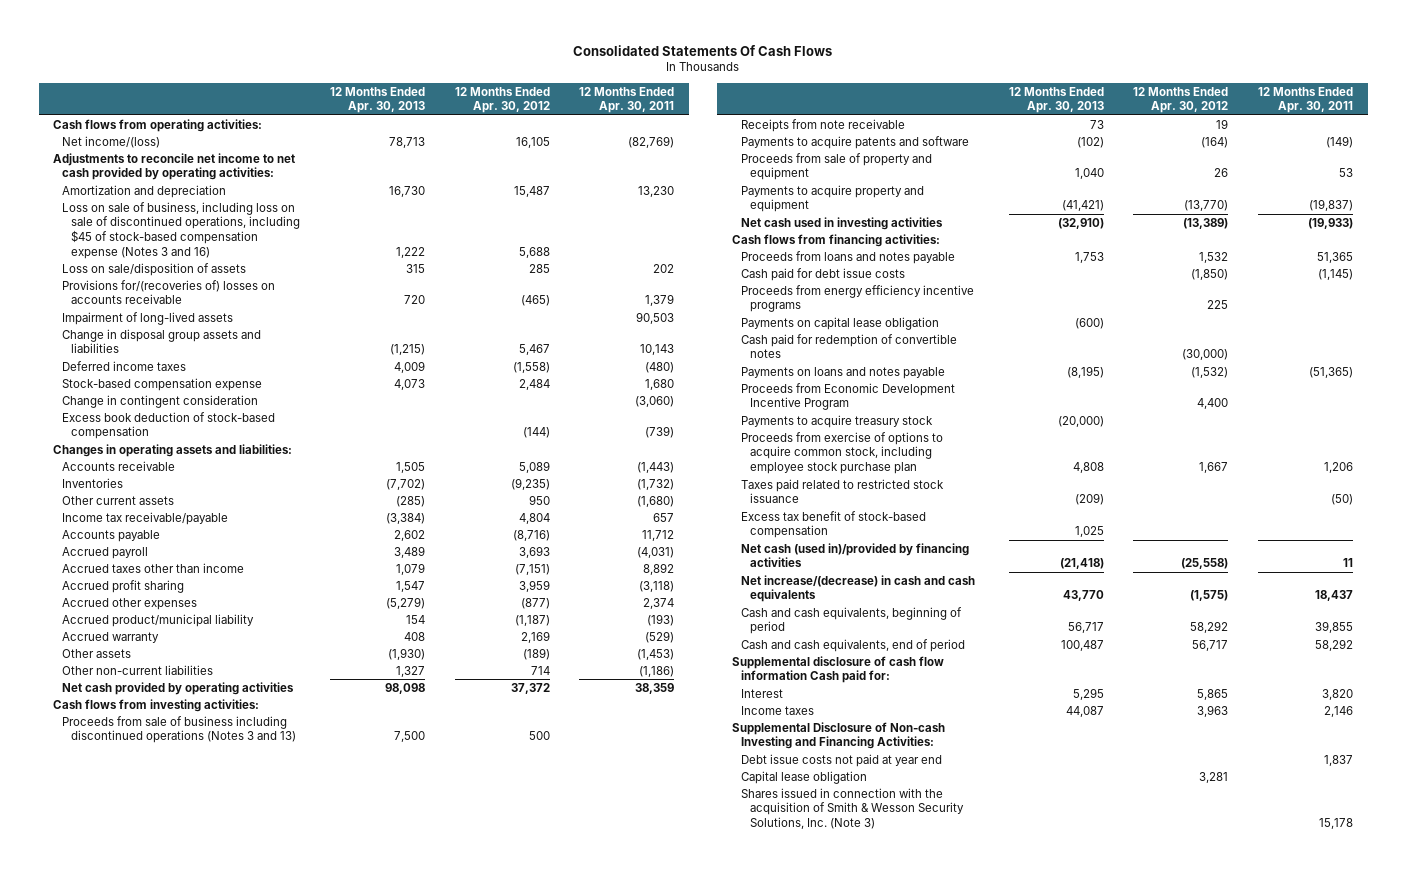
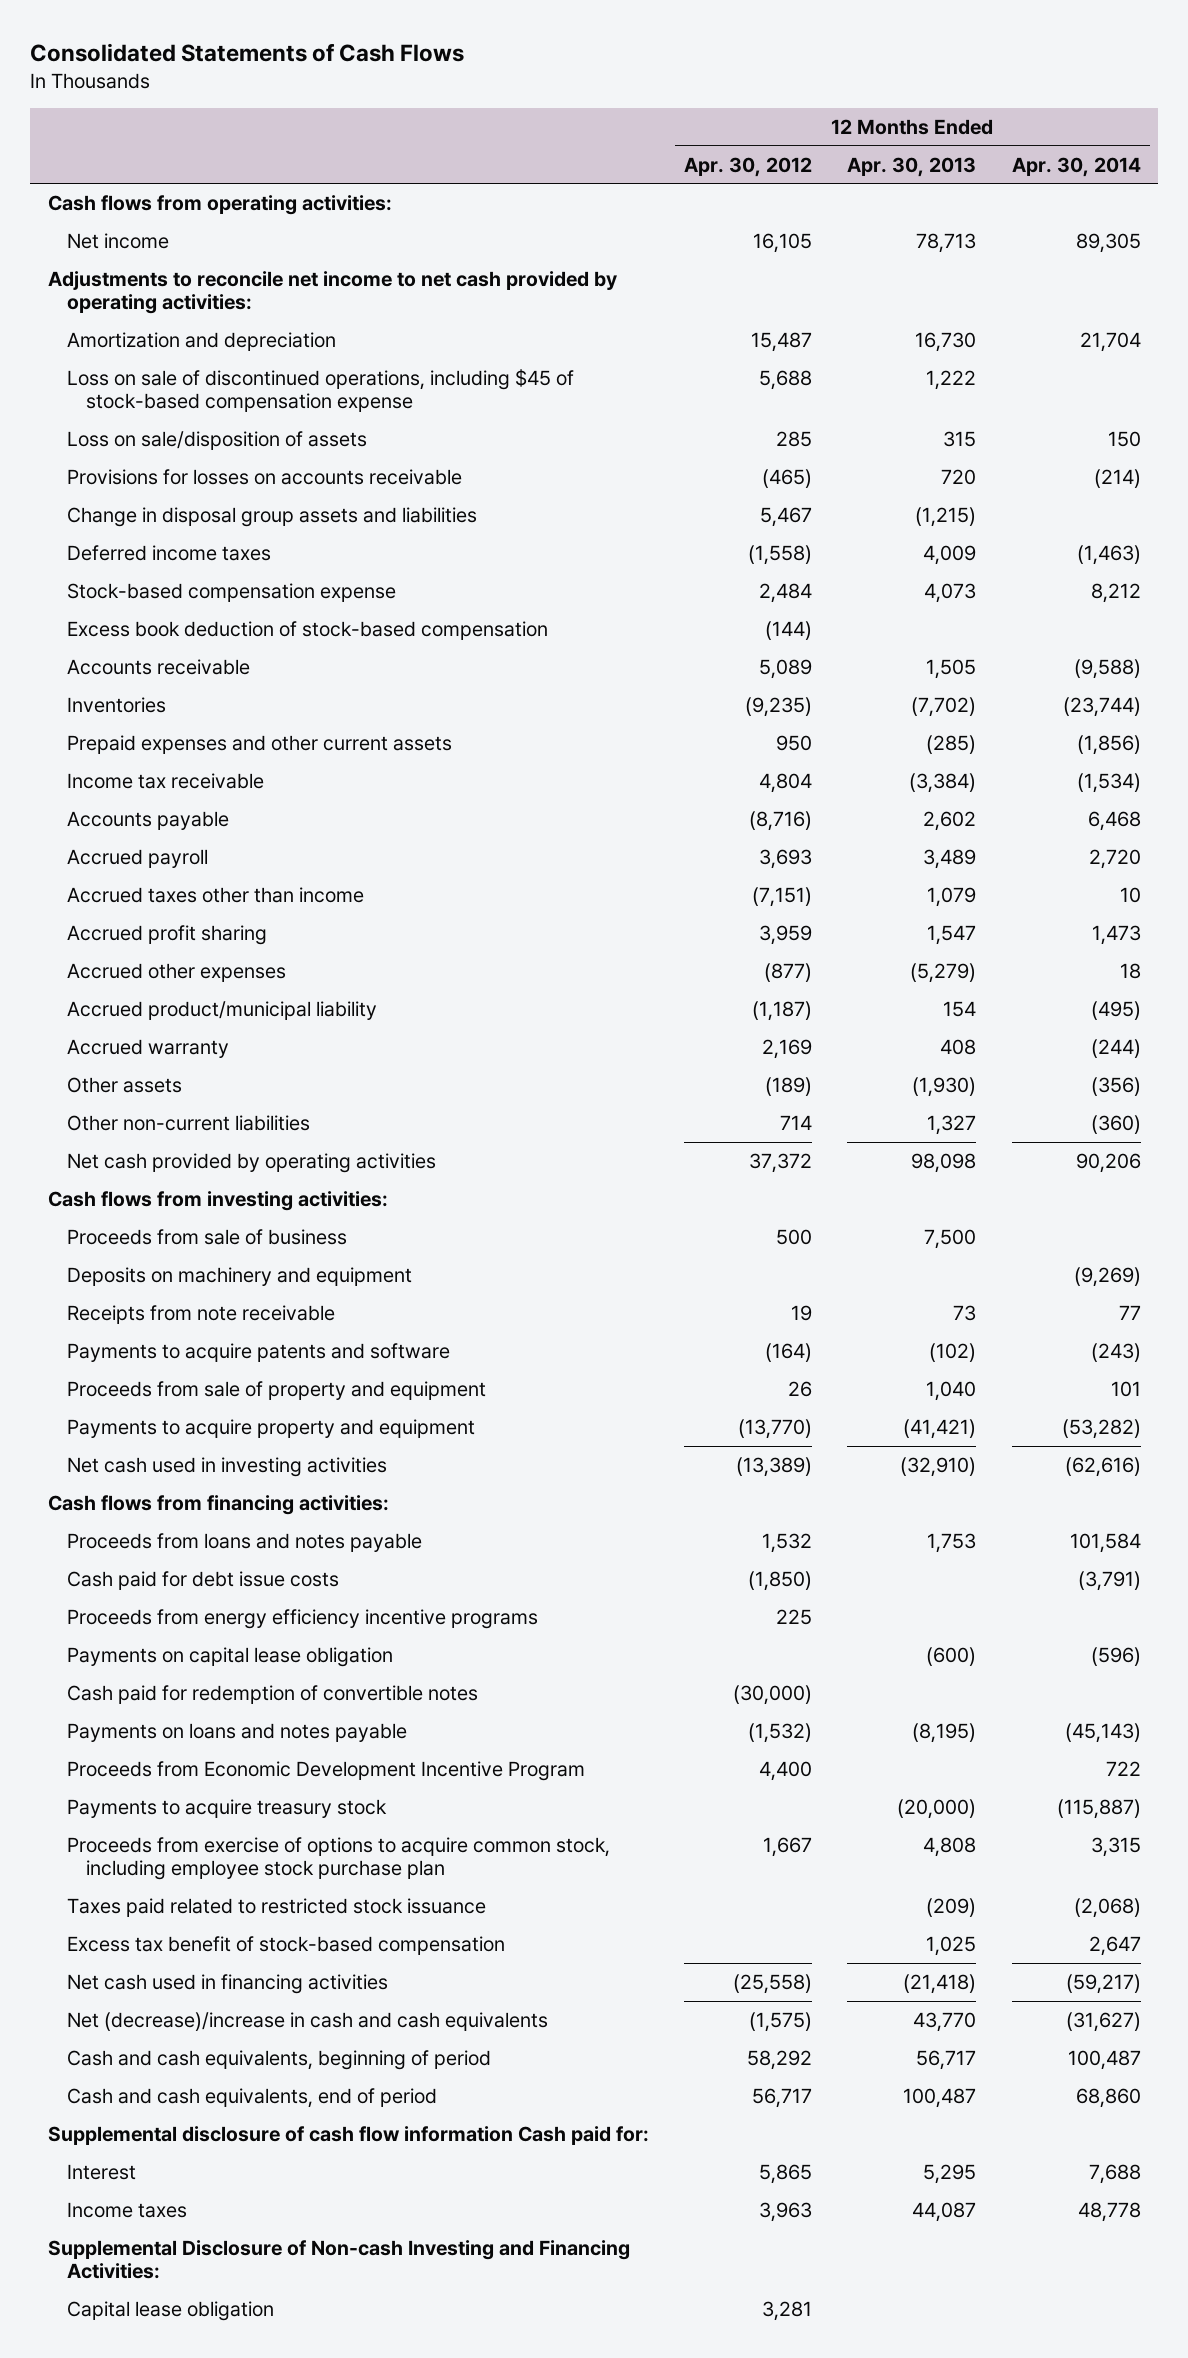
[573,45,833,57] Consolidated Statements Of Cash Flows -> [29,42,464,62] Consolidated Statements of Cash Flows
[579,86,675,114] 12 Months Ended Apr. 30, 2011 -> none
none -> [1011,156,1141,177] Apr. 30, 2014
[62,135,161,148] Net income/(loss) -> [66,232,169,249] Net income
[62,201,301,259] Loss on sale of business, including loss on sale of discontinued operations, including $45 of stock-based compensation expense (Notes 3 and 16) -> [66,368,574,413] Loss on sale of discontinued operations, including $45 of stock-based compensation expense
[62,311,234,325] Impairment of long-lived assets -> none
[62,279,276,305] Provisions for/(recoveries of) losses on accounts receivable -> [66,468,462,485] Provisions for losses on accounts receivable
[62,394,259,408] Change in contingent consideration -> none
[53,443,293,457] Changes in operating assets and liabilities: -> none
[62,495,175,505] Other current assets -> [66,734,452,754] Prepaid expenses and other current assets
[62,511,229,525] Income tax receivable/payable -> [66,772,264,789] Income tax receivable
[62,715,297,744] Proceeds from sale of business including discontinued operations (Notes 3 and 13) -> [66,1228,347,1245] Proceeds from sale of business
none -> [66,1266,412,1286] Deposits on machinery and equipment
[741,542,970,568] Net cash (used in)/provided by financing activities -> [66,1973,388,1994] Net cash used in financing activities
[741,574,976,603] Net increase/(decrease) in cash and cash equivalents -> [66,2011,548,2031] Net (decrease)/increase in cash and cash equivalents
[741,753,943,767] Debt issue costs not paid at year end -> none
[741,787,964,830] Shares issued in connection with the acquisition of Smith & Wesson Security Solutions, Inc. (Note 3) -> none

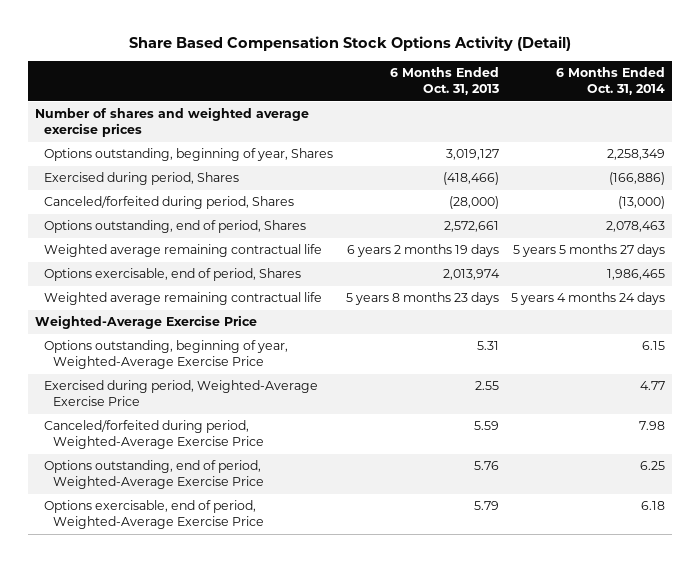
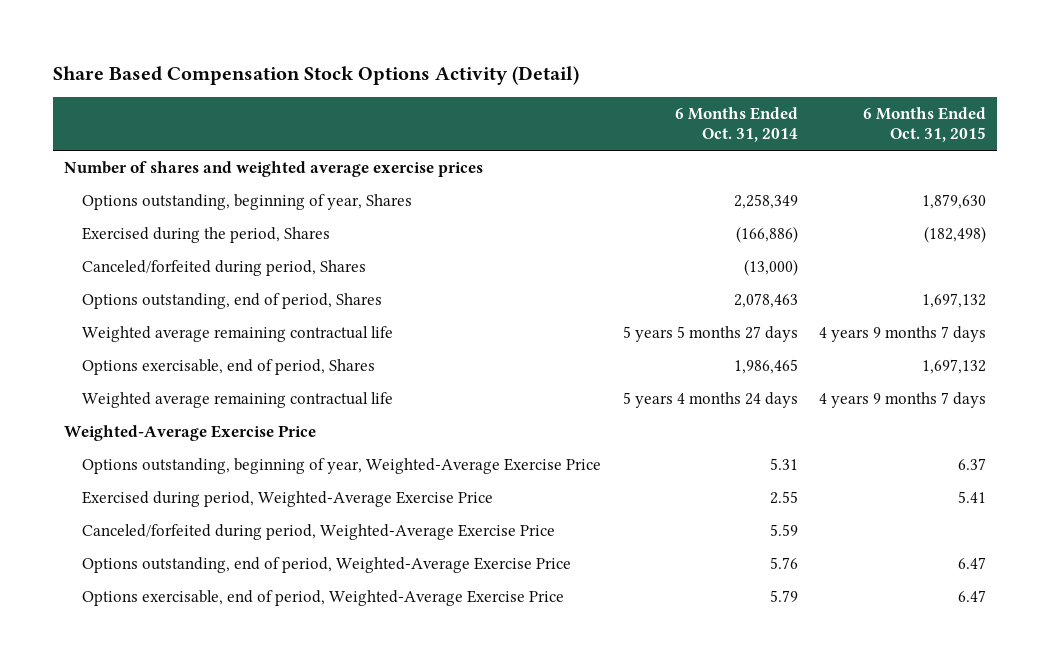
[389,66,499,96] 6 Months Ended Oct. 31, 2013 -> none
none -> [863,107,987,143] 6 Months Ended Oct. 31, 2015
[43,172,239,186] Exercised during period, Shares -> [82,226,331,243] Exercised during the period, Shares
[642,341,666,351] 6.15 -> [769,457,798,470] 5.31
[640,381,666,391] 4.77 -> [769,490,798,504] 2.55
[639,421,666,431] 7.98 -> [769,523,798,536] 5.59
[640,461,666,471] 6.25 -> [769,556,798,569] 5.76
[641,501,666,511] 6.18 -> [769,589,798,602] 5.79

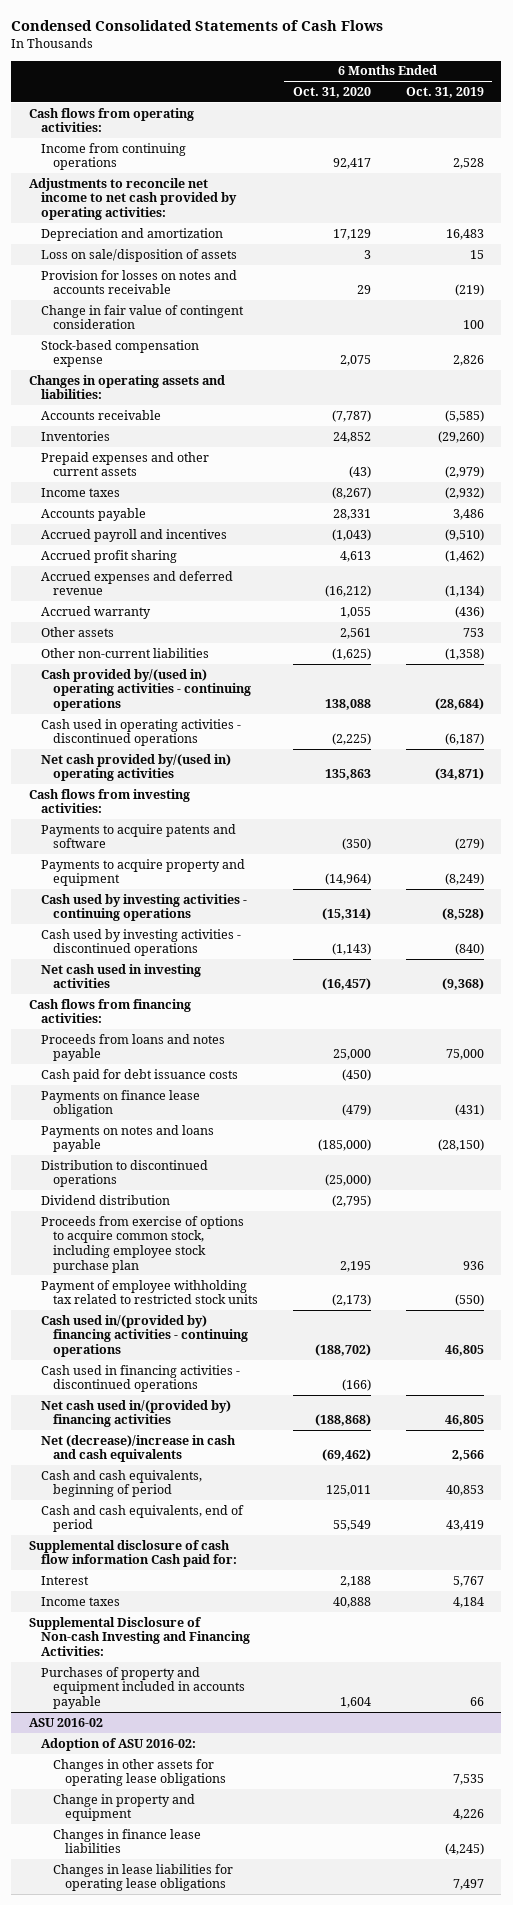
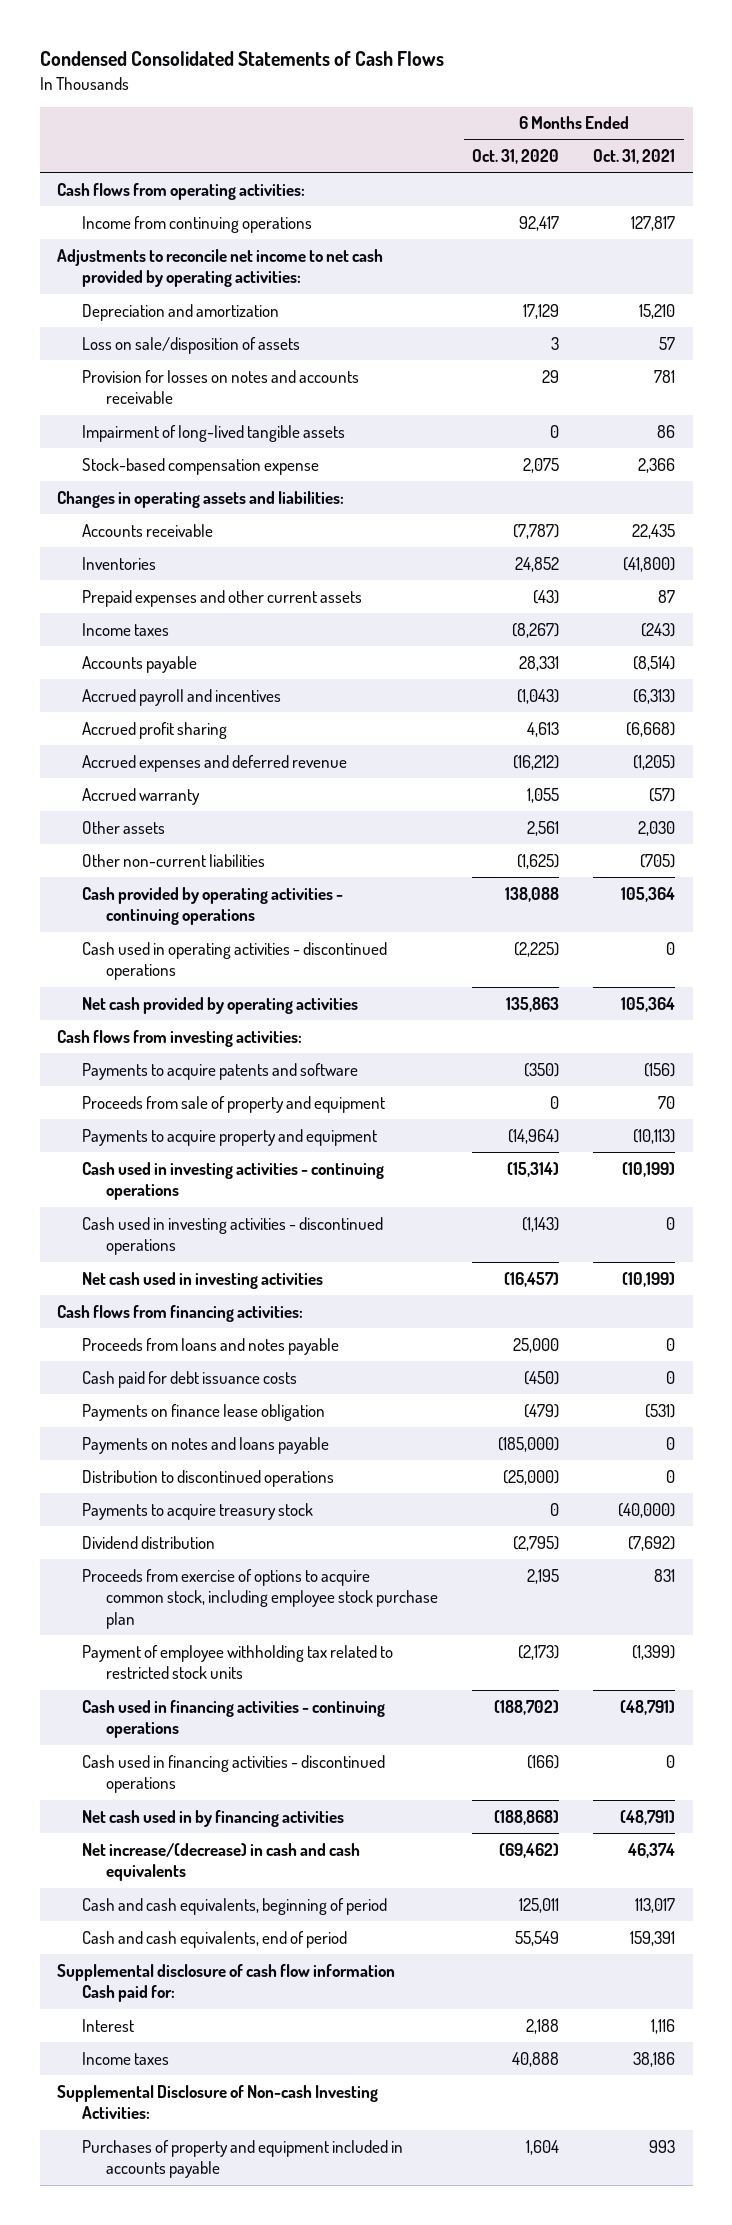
[405,87,484,99] Oct. 31, 2019 -> none
none -> [593,149,676,165] Oct. 31, 2021
[40,304,244,330] Change in fair value of contingent consideration -> none
none -> [81,424,345,442] Impairment of long-lived tangible assets
[40,668,251,711] Cash provided by/(used in) operating activities - continuing operations -> [81,886,343,926] Cash provided by operating activities - continuing operations
[40,753,231,782] Net cash provided by/(used in) operating activities -> [81,996,358,1014] Net cash provided by operating activities
none -> [81,1095,385,1113] Proceeds from sale of property and equipment
[40,893,247,922] Cash used by investing activities - continuing operations -> [81,1161,384,1201] Cash used in investing activities - continuing operations
[40,928,241,957] Cash used by investing activities - discontinued operations -> [81,1216,383,1256] Cash used in investing activities - discontinued operations
none -> [81,1502,313,1520] Payments to acquire treasury stock
[40,1314,248,1357] Cash used in/(provided by) financing activities - continuing operations -> [81,1699,385,1739] Cash used in financing activities - continuing operations
[40,1399,231,1428] Net cash used in/(provided by) financing activities -> [81,1809,344,1827] Net cash used in by financing activities
[40,1434,236,1463] Net (decrease)/increase in cash and cash equivalents -> [81,1842,360,1882] Net increase/(decrease) in cash and cash equivalents
[28,1616,250,1656] Supplemental Disclosure of Non-cash Investing and Financing Activities: -> [56,2084,378,2120] Supplemental Disclosure of Non-cash Investing Activities:
[28,1717,103,1727] ASU 2016-02 -> none
[40,1737,196,1751] Adoption of ASU 2016-02: -> none
[52,1758,226,1787] Changes in other assets for operating lease obligations -> none
[52,1793,195,1822] Change in property and equipment -> none
[52,1828,201,1854] Changes in finance lease liabilities -> none
[52,1863,233,1892] Changes in lease liabilities for operating lease obligations -> none

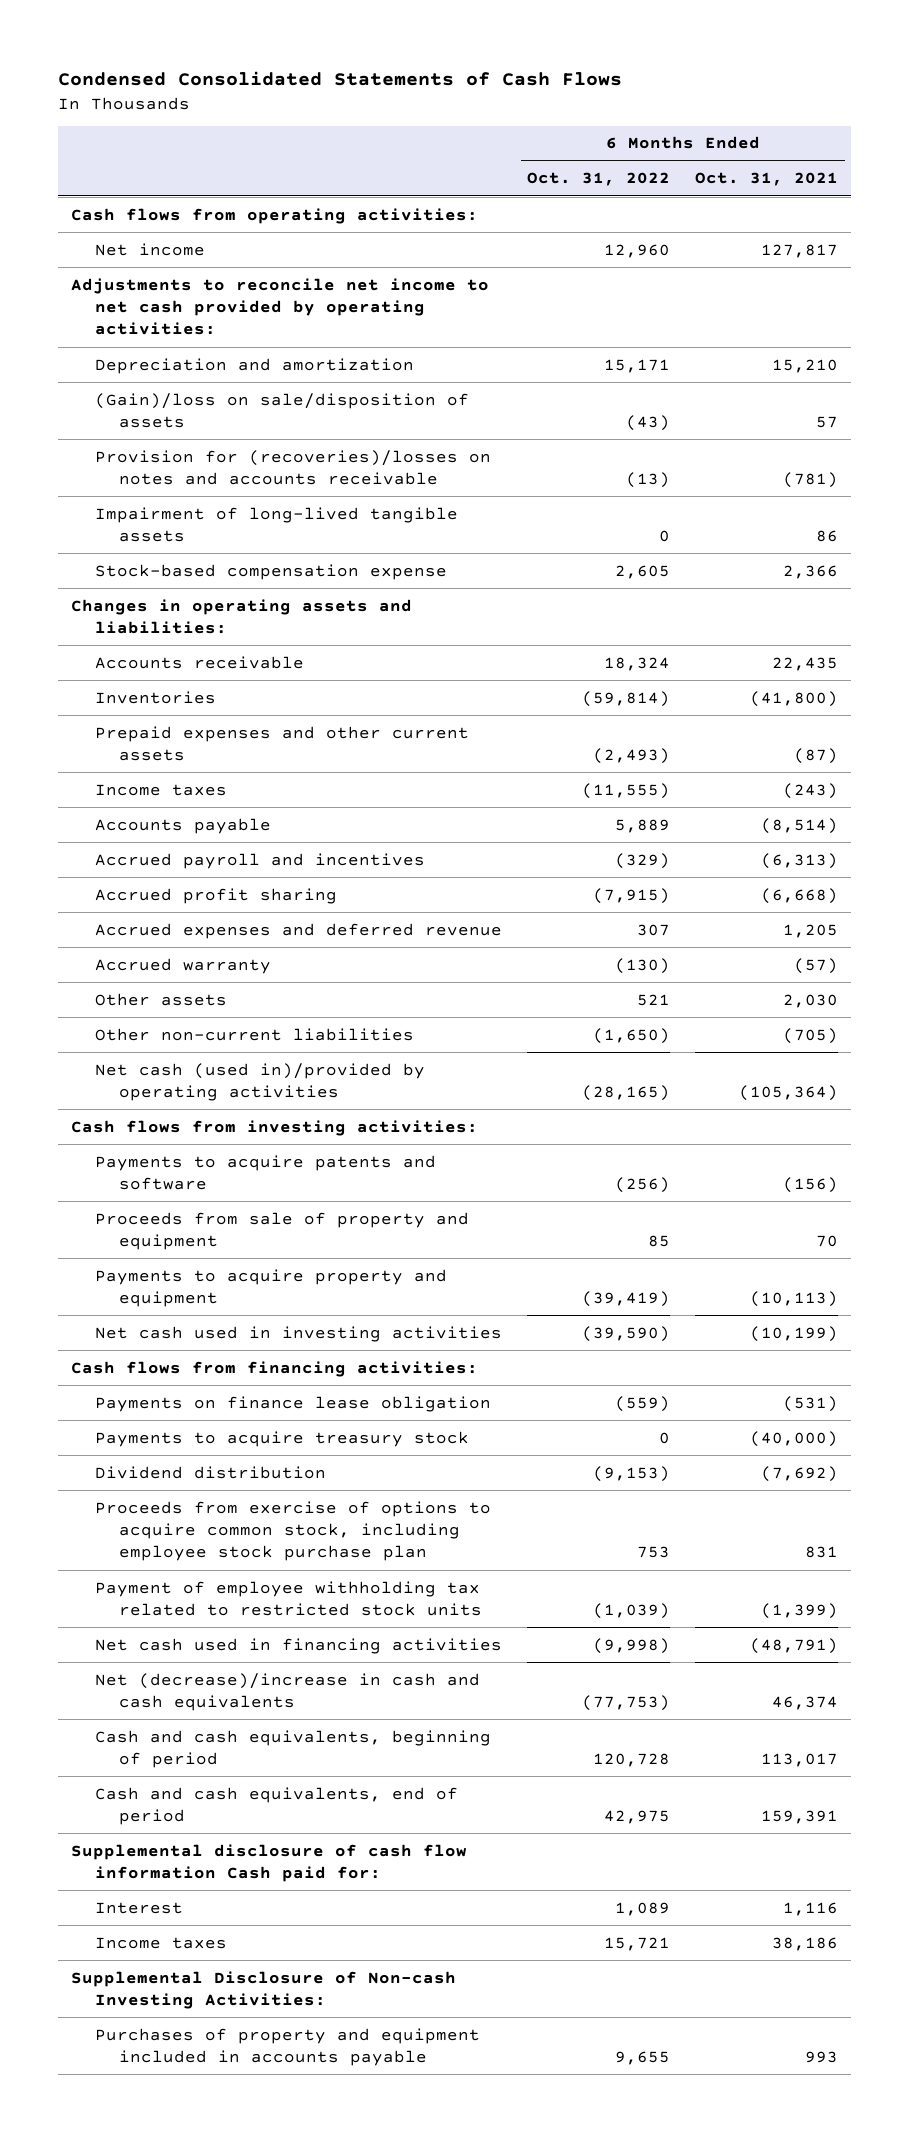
[472,149,560,165] Oct. 31, 2020 -> none
none -> [527,172,671,187] Oct. 31, 2022
[81,215,312,233] Income from continuing operations -> [94,242,205,256] Net income
[81,336,300,354] Loss on sale/disposition of assets -> [94,392,469,428] (Gain)/loss on sale/disposition of assets
[81,369,359,405] Provision for losses on notes and accounts receivable -> [94,449,491,485] Provision for (recoveries)/losses on notes and accounts receivable
[654,369,676,383] 781 -> [783,471,839,488] (781)
[658,589,676,603] 87 -> [794,747,839,764] (87)
[633,754,676,770] (1,205) -> [783,923,839,938] 1,205
[81,886,343,926] Cash provided by operating activities - continuing operations -> none
[81,941,387,981] Cash used in operating activities - discontinued operations -> none
[81,996,358,1014] Net cash provided by operating activities -> [94,1062,425,1101] Net cash (used in)/provided by operating activities
[621,996,676,1012] 105,364 -> [739,1084,839,1101] (105,364)
[81,1161,384,1201] Cash used in investing activities - continuing operations -> none
[81,1216,383,1256] Cash used in investing activities - discontinued operations -> none
[81,1337,339,1355] Proceeds from loans and notes payable -> none
[81,1370,297,1388] Cash paid for debt issuance costs -> none
[81,1436,329,1454] Payments on notes and loans payable -> none
[81,1469,334,1487] Distribution to discontinued operations -> none
[81,1699,385,1739] Cash used in financing activities - continuing operations -> none
[81,1754,385,1794] Cash used in financing activities - discontinued operations -> none
[81,1809,344,1827] Net cash used in by financing activities -> [94,1637,502,1654] Net cash used in financing activities
[81,1842,360,1882] Net increase/(decrease) in cash and cash equivalents -> [94,1672,480,1711] Net (decrease)/increase in cash and cash equivalents

